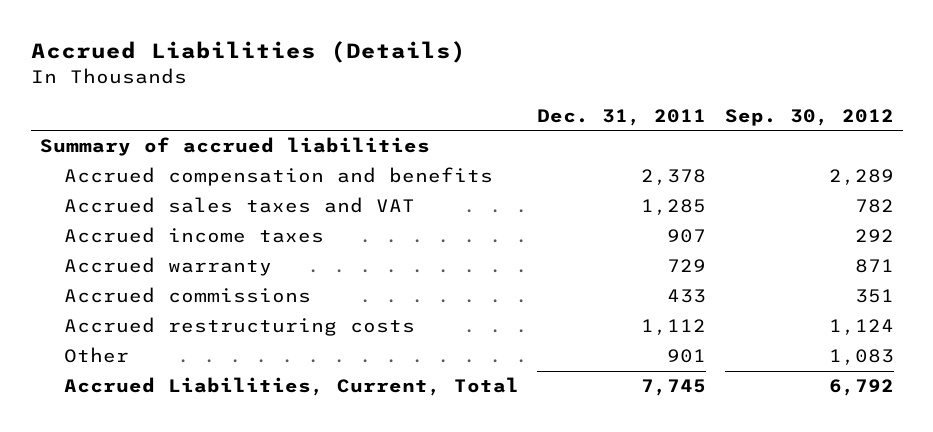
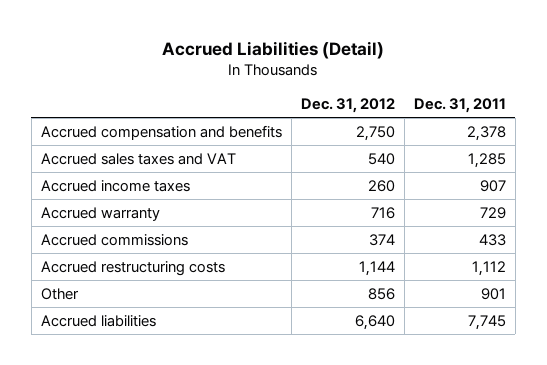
[30,41,466,64] Accrued Liabilities (Details) -> [162,40,385,59] Accrued Liabilities (Detail)
[724,108,894,126] Sep. 30, 2012 -> none
none -> [300,97,395,113] Dec. 31, 2012
[39,137,430,157] Summary of accrued liabilities -> none
[64,377,520,397] Accrued Liabilities, Current, Total -> [40,314,156,327] Accrued liabilities

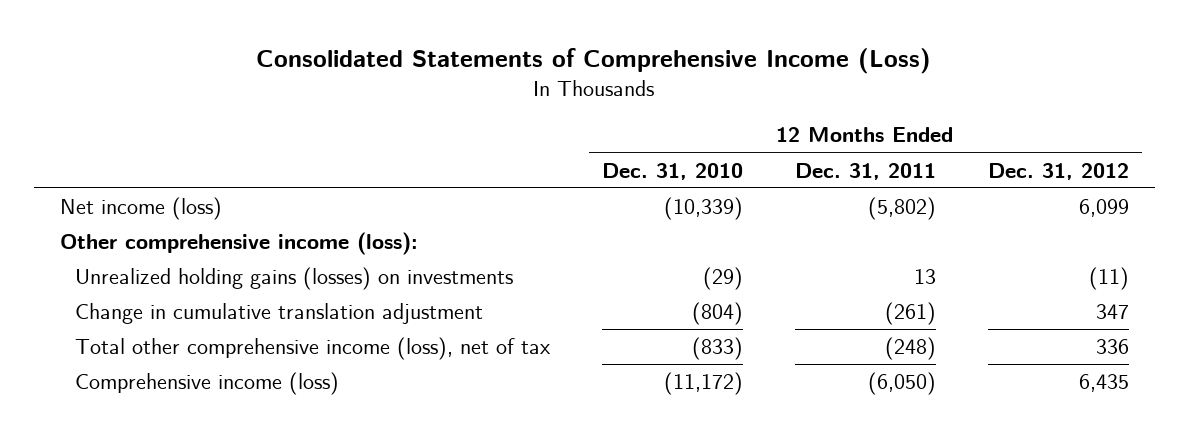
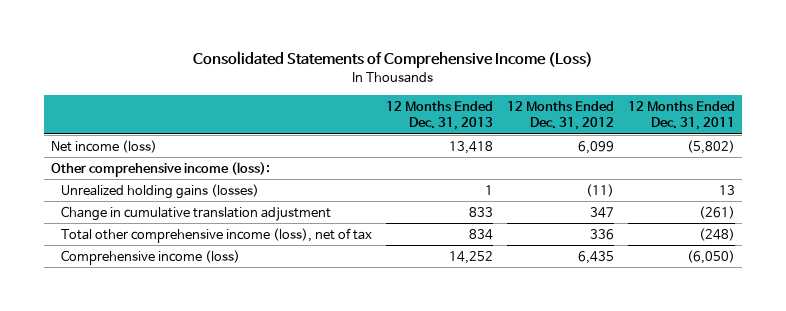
[602,162,744,180] Dec. 31, 2010 -> none
none -> [385,100,493,131] 12 Months Ended Dec. 31, 2013
[75,267,514,291] Unrealized holding gains (losses) on investments -> [60,183,259,199] Unrealized holding gains (losses)

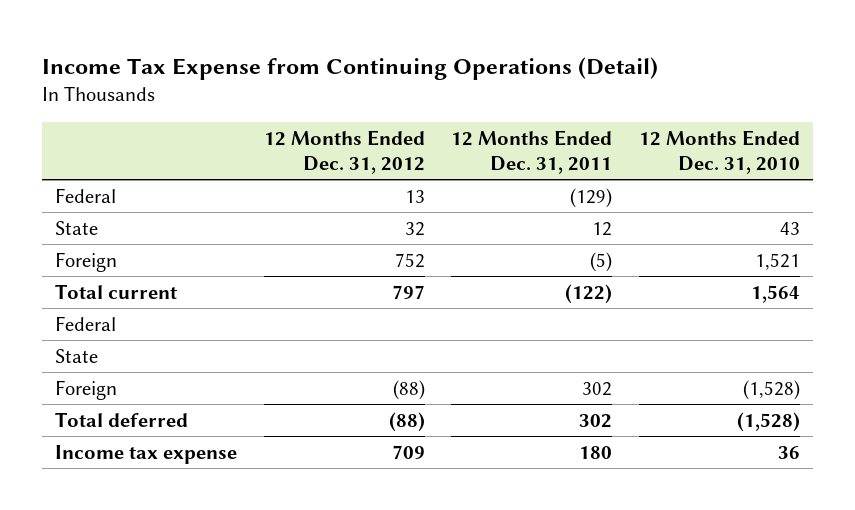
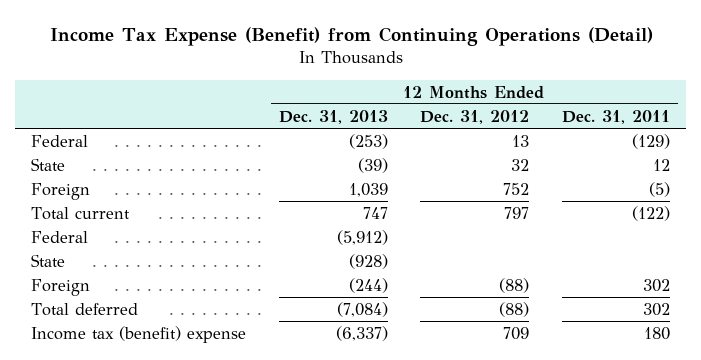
[41,56,658,80] Income Tax Expense from Continuing Operations (Detail) -> [49,26,653,46] Income Tax Expense (Benefit) from Continuing Operations (Detail)
[639,129,801,174] 12 Months Ended Dec. 31, 2010 -> none
none -> [278,109,388,124] Dec. 31, 2013
[55,444,238,464] Income tax expense -> [31,325,247,343] Income tax (benefit) expense

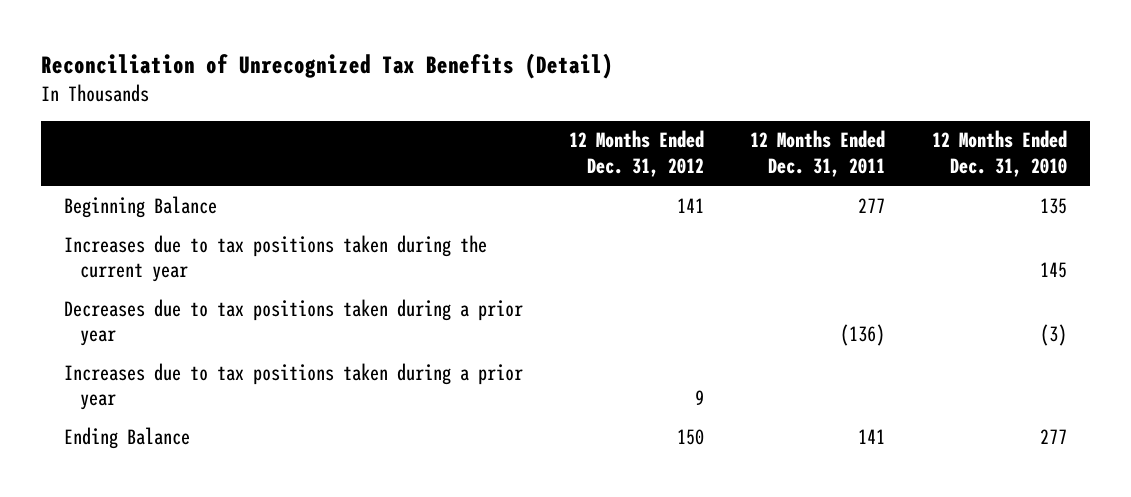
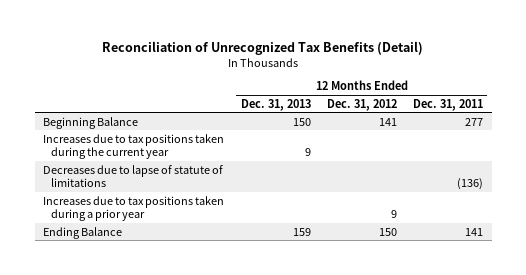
[931,130,1067,177] 12 Months Ended Dec. 31, 2010 -> none
none -> [240,98,311,111] Dec. 31, 2013
[64,298,524,346] Decreases due to tax positions taken during a prior year -> [43,164,224,188] Decreases due to lapse of statute of limitations

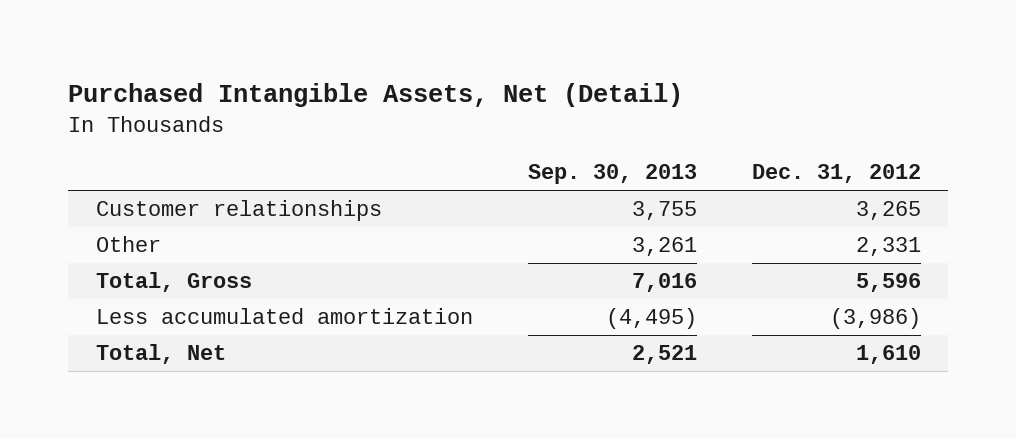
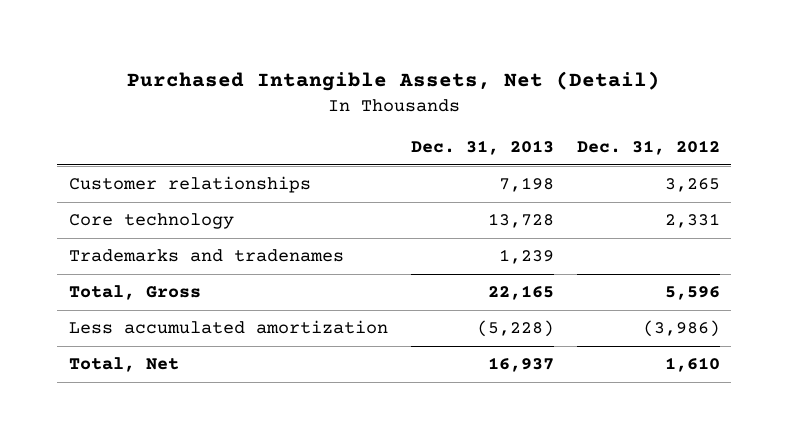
[527,164,697,185] Sep. 30, 2013 -> none
none -> [410,140,554,156] Dec. 31, 2013
[95,236,161,253] Other -> [68,213,234,230] Core technology
none -> [68,249,344,263] Trademarks and tradenames

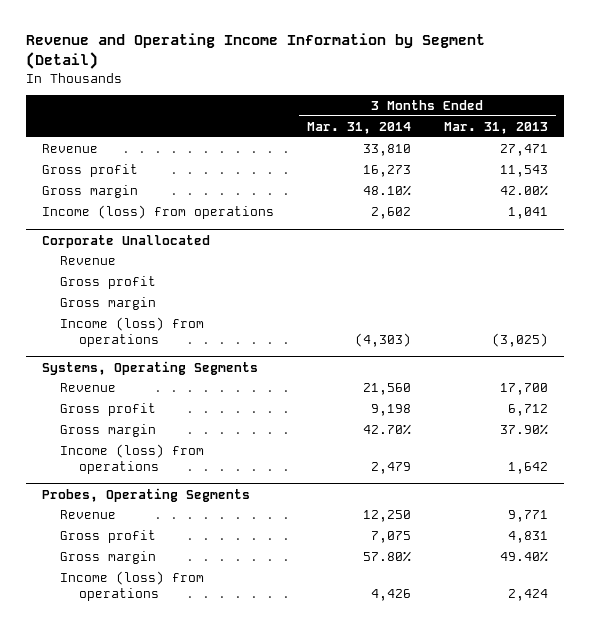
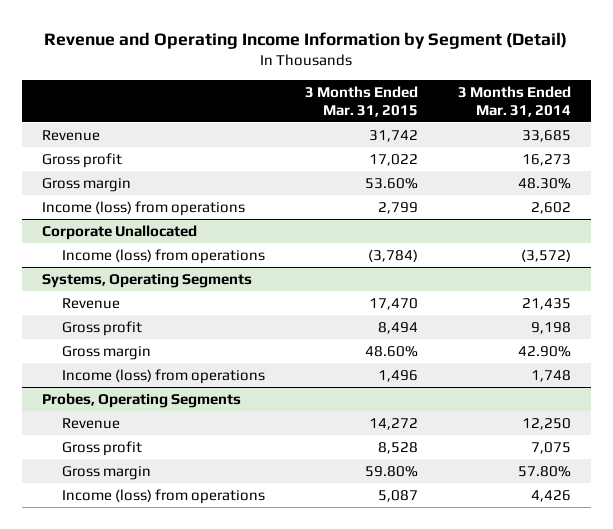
[443,121,548,134] Mar. 31, 2013 -> none
none -> [305,86,419,117] 3 Months Ended Mar. 31, 2015
[362,143,411,156] 33,810 -> [522,129,572,142] 33,685
[362,184,411,196] 48.10% -> [518,177,572,189] 48.30%
[60,255,117,265] Revenue -> none
[60,275,157,289] Gross profit -> none
[60,296,157,310] Gross margin -> none
[354,332,411,347] (4,303) -> [521,248,572,262] (3,572)
[362,382,411,395] 21,560 -> [522,297,572,310] 21,435
[362,423,411,435] 42.70% -> [518,345,572,357] 42.90%
[370,461,411,474] 2,479 -> [531,369,572,382] 1,748

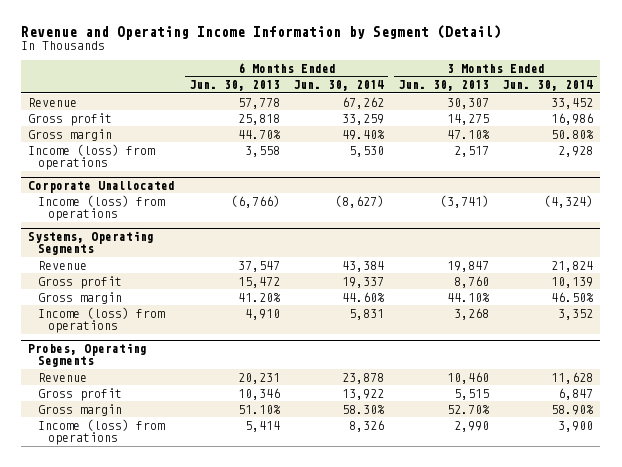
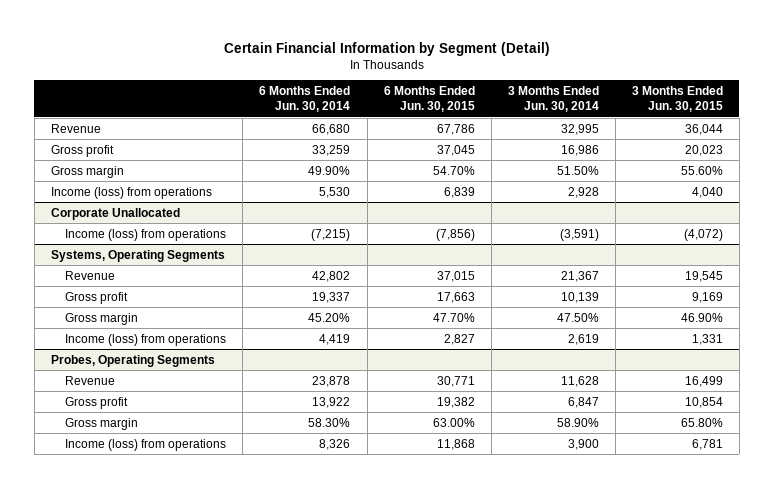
[21,24,502,40] Revenue and Operating Income Information by Segment (Detail) -> [223,41,550,56] Certain Financial Information by Segment (Detail)
[188,80,280,92] Jun. 30, 2013 -> none
[397,80,489,92] Jun. 30, 2013 -> none
none -> [383,86,475,113] 6 Months Ended Jun. 30, 2015
none -> [631,86,723,113] 3 Months Ended Jun. 30, 2015
[342,96,385,109] 67,262 -> [312,123,351,135] 66,680
[551,97,594,109] 33,452 -> [560,123,599,135] 32,995
[342,129,386,140] 49.40% -> [308,165,351,175] 49.90%
[551,129,595,139] 50.80% -> [556,165,599,175] 51.50%
[335,194,385,208] (8,627) -> [311,228,351,241] (7,215)
[544,194,594,208] (4,324) -> [559,228,599,241] (3,591)
[342,260,385,272] 43,384 -> [312,270,351,282] 42,802
[551,260,594,272] 21,824 -> [560,270,599,282] 21,367
[342,291,386,302] 44.60% -> [308,312,351,322] 45.20%
[551,291,595,302] 46.50% -> [556,312,599,322] 47.50%
[349,308,385,320] 5,831 -> [319,333,351,345] 4,419
[558,308,594,320] 3,352 -> [567,333,599,345] 2,619

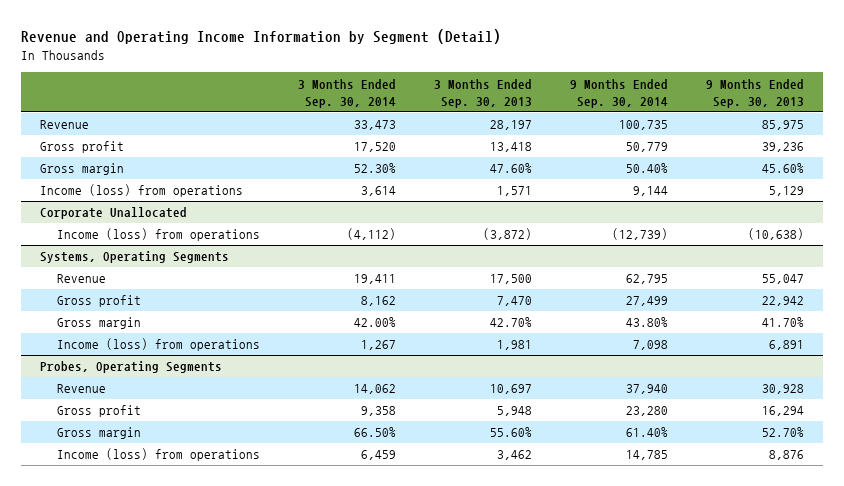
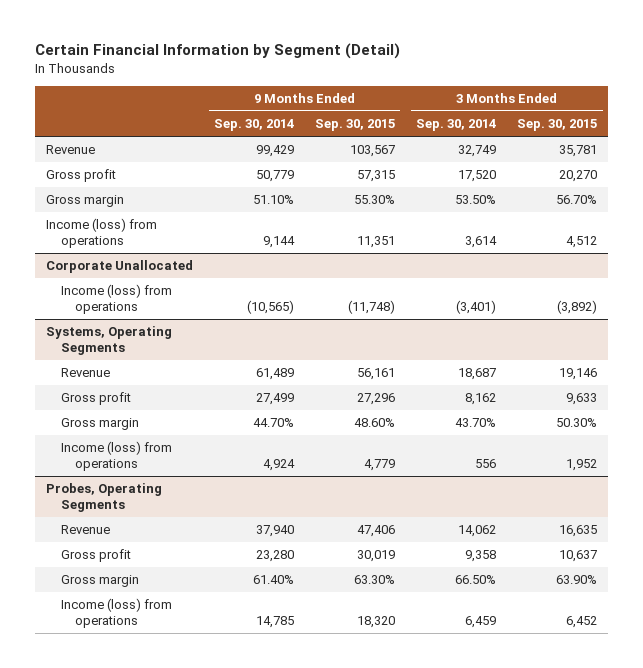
[20,29,501,45] Revenue and Operating Income Information by Segment (Detail) -> [35,43,401,60] Certain Financial Information by Segment (Detail)
[434,78,533,108] 3 Months Ended Sep. 30, 2013 -> none
[705,78,804,108] 9 Months Ended Sep. 30, 2013 -> none
none -> [315,119,396,132] Sep. 30, 2015
none -> [517,119,598,132] Sep. 30, 2015
[354,120,397,131] 33,473 -> [458,145,497,158] 32,749
[619,120,669,131] 100,735 -> [255,145,294,158] 99,429
[354,163,397,174] 52.30% -> [455,195,497,205] 53.50%
[626,163,669,174] 50.40% -> [252,195,294,205] 51.10%
[347,228,397,241] (4,112) -> [456,299,497,314] (3,401)
[612,228,669,241] (12,739) -> [246,299,294,314] (10,565)
[354,274,397,285] 19,411 -> [458,368,497,381] 18,687
[626,274,669,285] 62,795 -> [255,368,294,381] 61,489
[354,317,397,328] 42.00% -> [455,418,497,428] 43.70%
[626,317,669,328] 43.80% -> [252,418,294,428] 44.70%
[361,340,397,351] 1,267 -> [475,458,497,468] 556
[633,340,669,351] 7,098 -> [262,458,295,471] 4,924

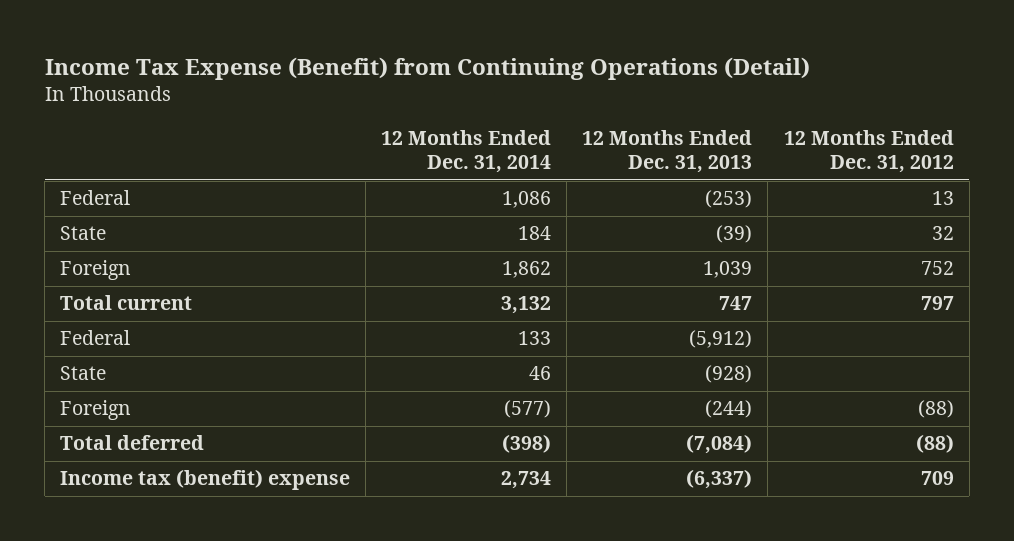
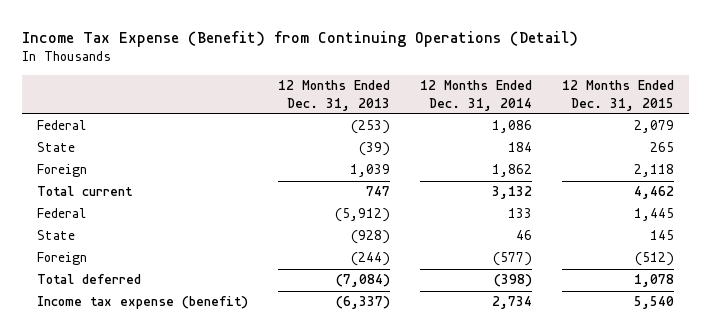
[783,129,954,174] 12 Months Ended Dec. 31, 2012 -> none
none -> [562,80,675,111] 12 Months Ended Dec. 31, 2015
[60,469,351,491] Income tax (benefit) expense -> [36,296,248,310] Income tax expense (benefit)

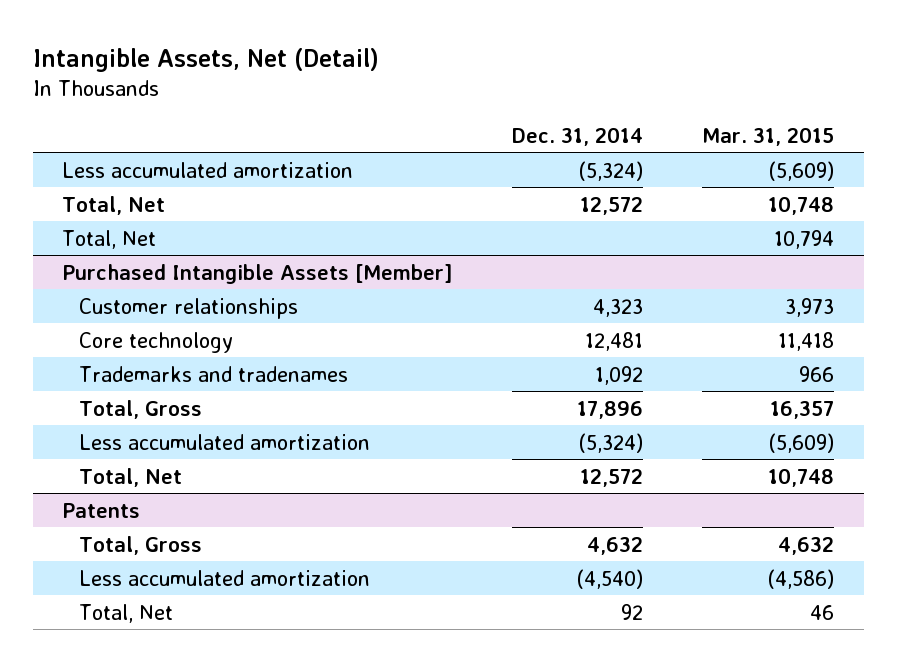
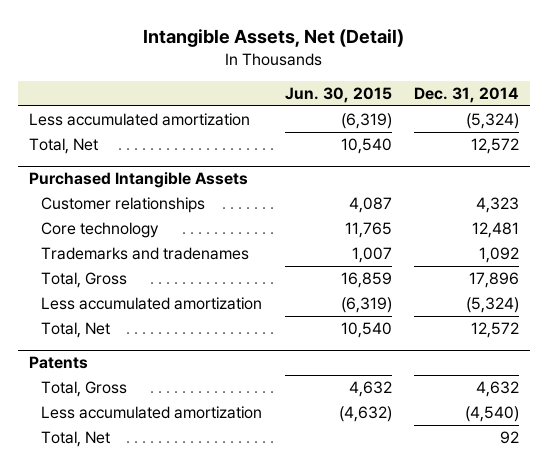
[702,126,835,146] Mar. 31, 2015 -> none
none -> [284,87,392,104] Jun. 30, 2015
[62,229,157,249] Total, Net -> none
[62,263,454,284] Purchased Intangible Assets [Member] -> [28,172,248,189] Purchased Intangible Assets

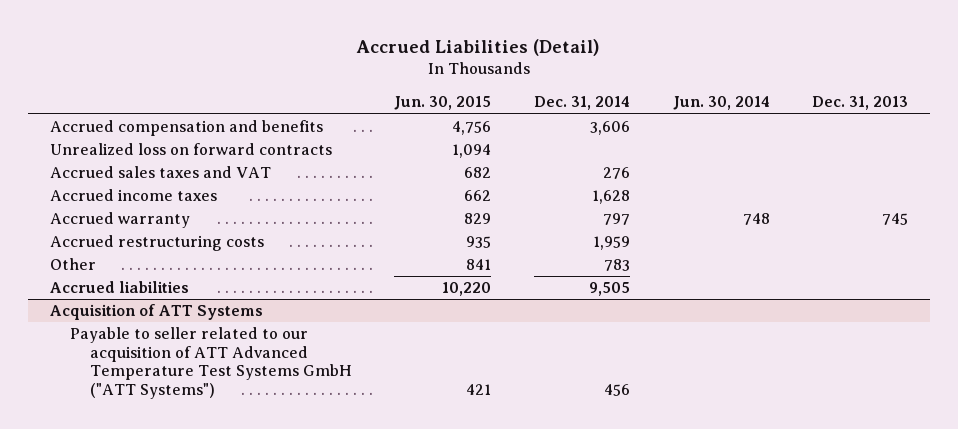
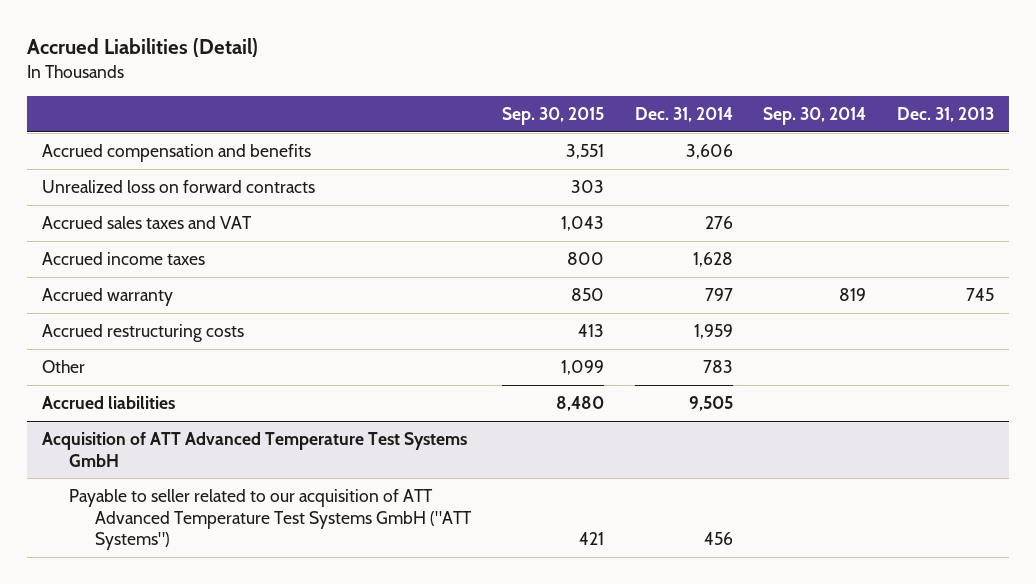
[394,96,492,111] Jun. 30, 2015 -> none
[672,96,770,111] Jun. 30, 2014 -> none
none -> [501,107,604,126] Sep. 30, 2015
none -> [763,107,867,126] Sep. 30, 2014
[49,304,263,321] Acquisition of ATT Systems -> [42,432,468,467] Acquisition of ATT Advanced Temperature Test Systems GmbH

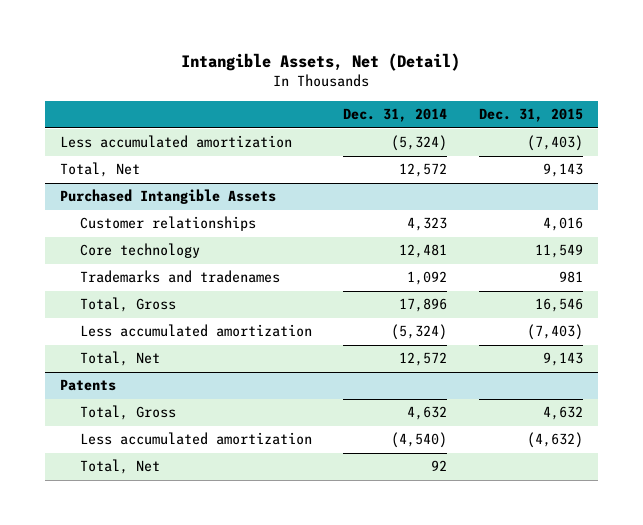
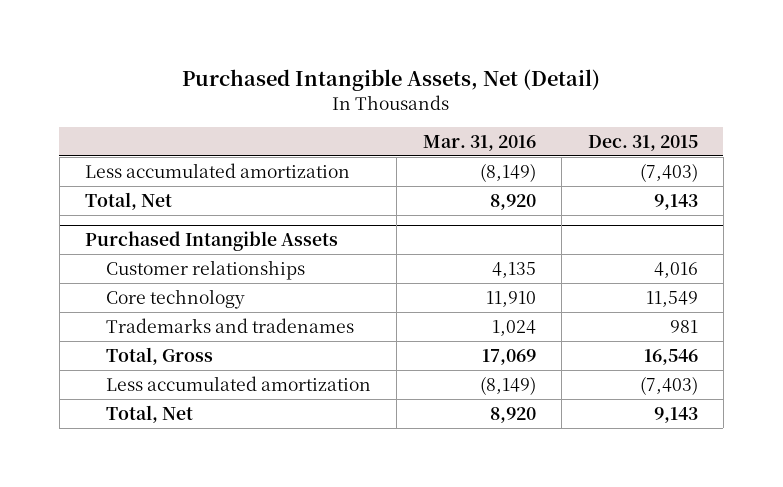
[181,52,461,71] Intangible Assets, Net (Detail) -> [182,69,601,92] Purchased Intangible Assets, Net (Detail)
[343,108,448,123] Dec. 31, 2014 -> none
none -> [422,134,536,151] Mar. 31, 2016
[60,379,117,392] Patents -> none
[79,405,176,421] Total, Gross -> none
[79,432,312,446] Less accumulated amortization -> none
[79,459,160,475] Total, Net -> none

